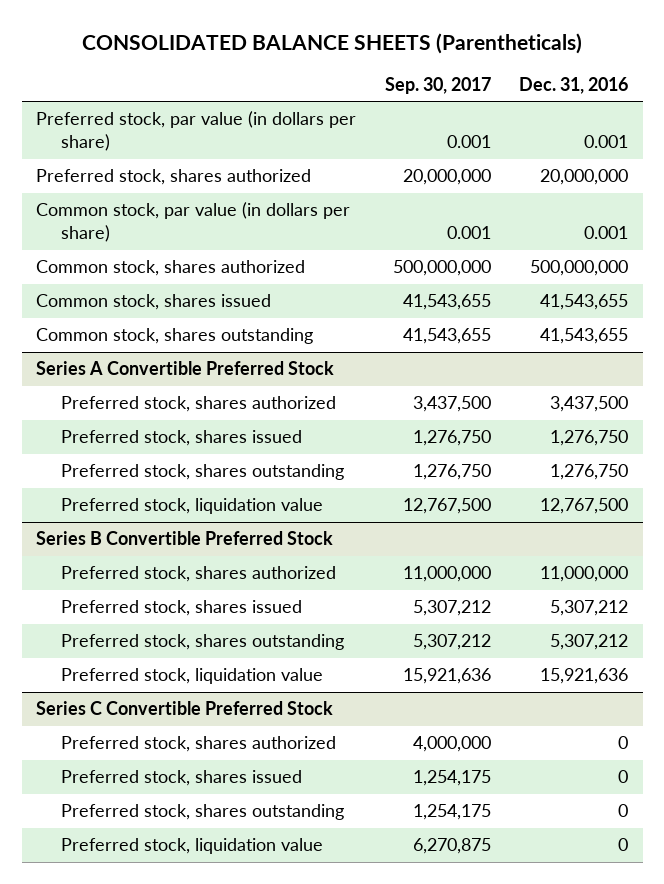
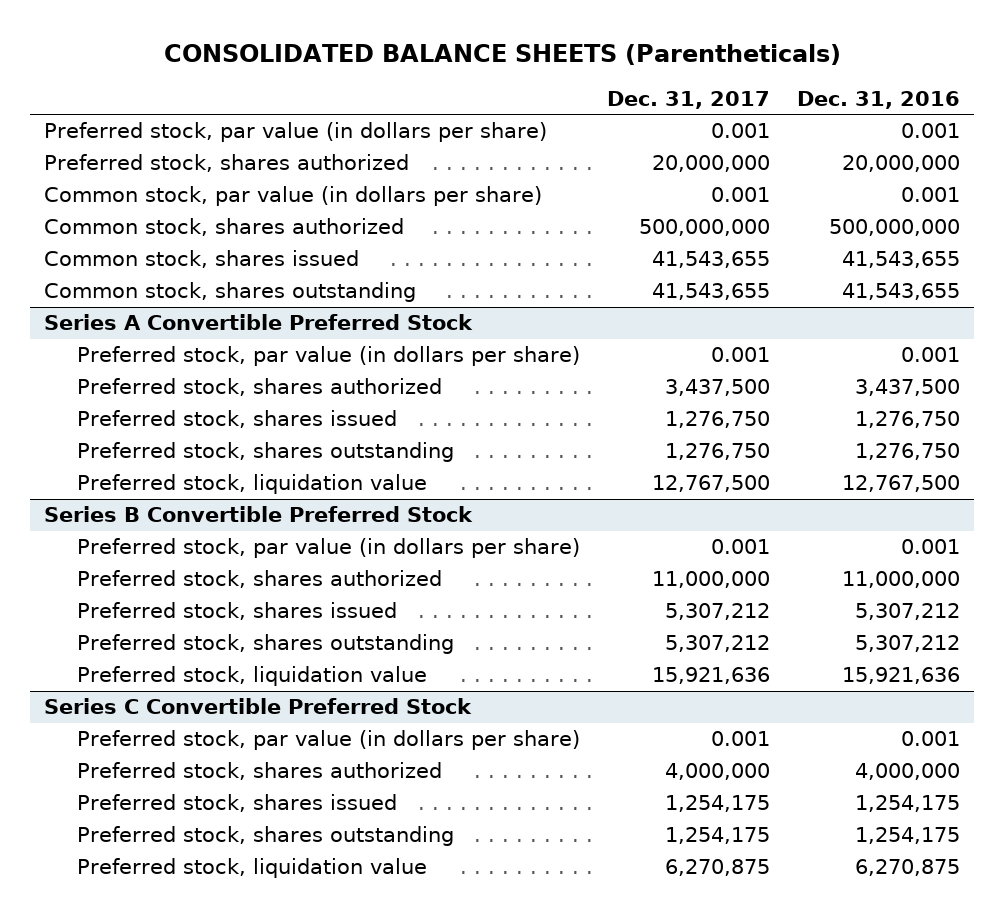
[384,76,491,94] Sep. 30, 2017 -> none
none -> [607,90,771,109] Dec. 31, 2017
none -> [76,346,580,367] Preferred stock, par value (in dollars per share)
none -> [76,538,580,559] Preferred stock, par value (in dollars per share)
none -> [76,730,580,751] Preferred stock, par value (in dollars per share)
[618,736,629,750] 0 -> [855,763,961,781] 4,000,000
[618,770,629,784] 0 -> [855,795,961,813] 1,254,175
[618,804,629,818] 0 -> [855,827,961,845] 1,254,175
[618,838,629,852] 0 -> [855,859,961,877] 6,270,875

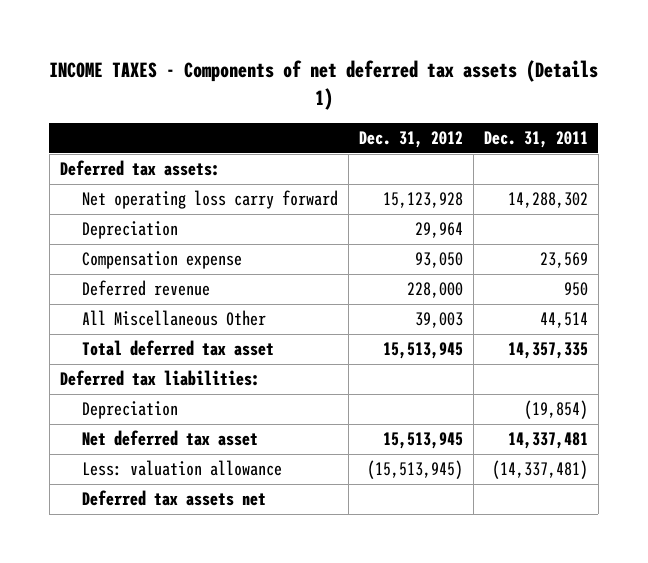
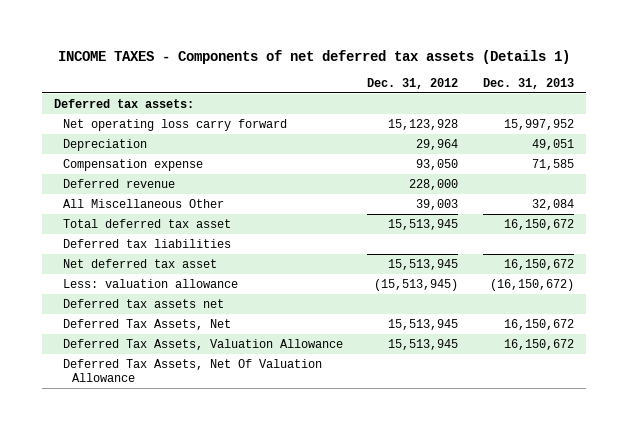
[483,131,588,149] Dec. 31, 2011 -> none
none -> [482,77,574,89] Dec. 31, 2013
[82,401,179,420] Depreciation -> none
[59,370,260,387] Deferred tax liabilities: -> [63,238,232,248] Deferred tax liabilities
none -> [63,318,232,330] Deferred Tax Assets, Net
none -> [63,338,344,350] Deferred Tax Assets, Valuation Allowance
none -> [63,358,323,383] Deferred Tax Assets, Net Of Valuation Allowance

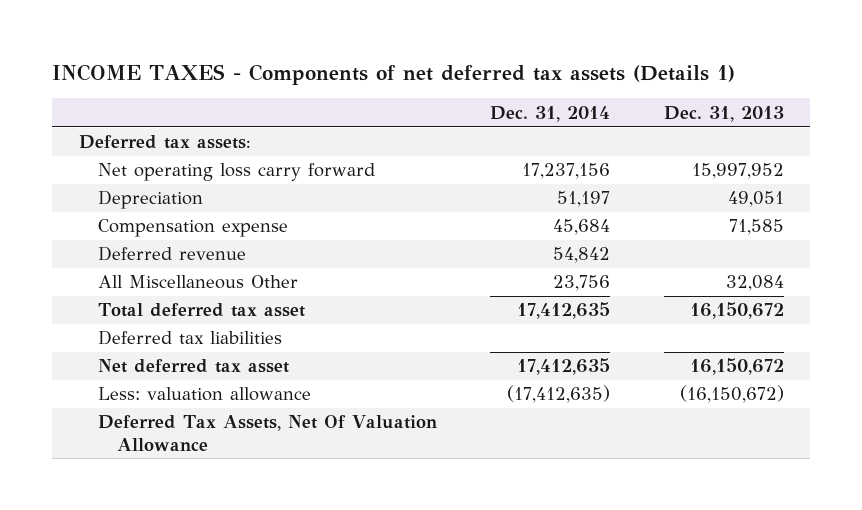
[367,77,459,89] Dec. 31, 2012 -> none
none -> [490,105,611,122] Dec. 31, 2014
[63,298,225,308] Deferred tax assets net -> none
[63,318,232,330] Deferred Tax Assets, Net -> none
[63,338,344,350] Deferred Tax Assets, Valuation Allowance -> none

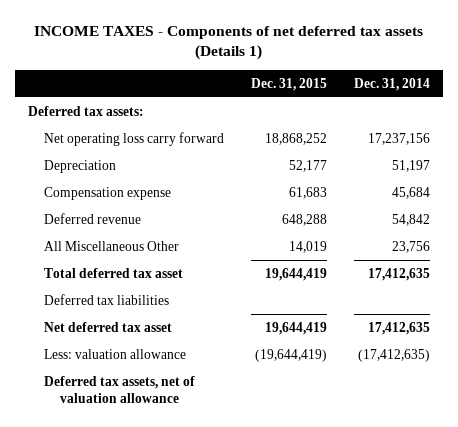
[663,105,784,122] Dec. 31, 2013 -> none
none -> [251,77,328,91] Dec. 31, 2015
[97,415,437,451] Deferred Tax Assets, Net Of Valuation Allowance -> [44,375,196,404] Deferred tax assets, net of valuation allowance

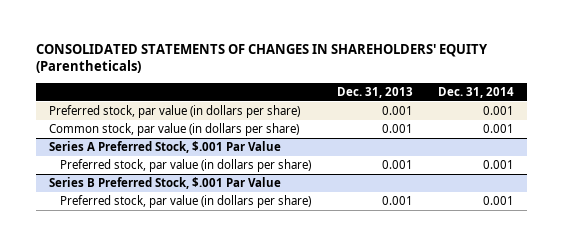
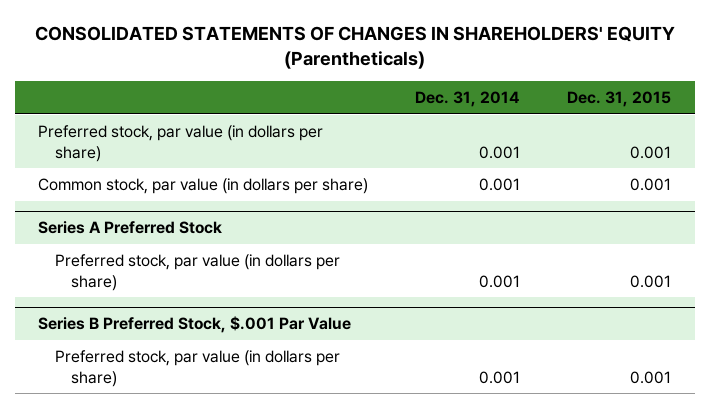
[336,86,413,98] Dec. 31, 2013 -> none
none -> [567,90,672,107] Dec. 31, 2015
[48,141,281,154] Series A Preferred Stock, $.001 Par Value -> [38,221,223,235] Series A Preferred Stock

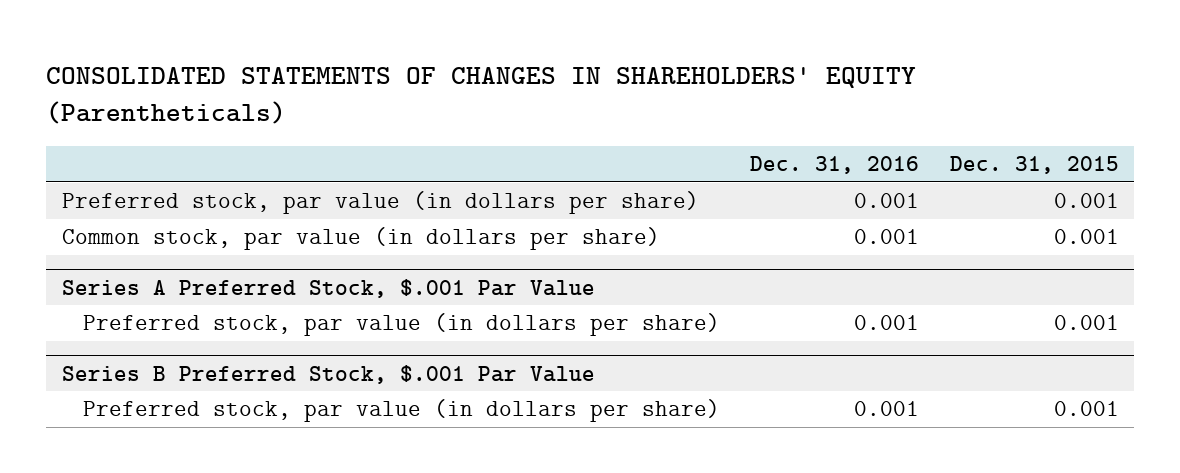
[415,90,521,107] Dec. 31, 2014 -> none
none -> [750,156,920,175] Dec. 31, 2016
[38,221,223,235] Series A Preferred Stock -> [61,278,595,298] Series A Preferred Stock, $.001 Par Value

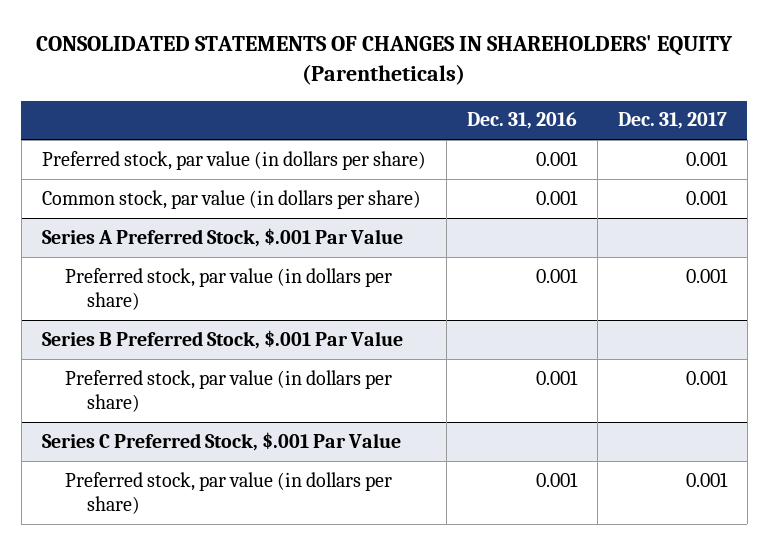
[949,156,1119,175] Dec. 31, 2015 -> none
none -> [617,112,727,130] Dec. 31, 2017
none -> [41,431,401,451] Series C Preferred Stock, $.001 Par Value
none -> [64,471,392,514] Preferred stock, par value (in dollars per share)

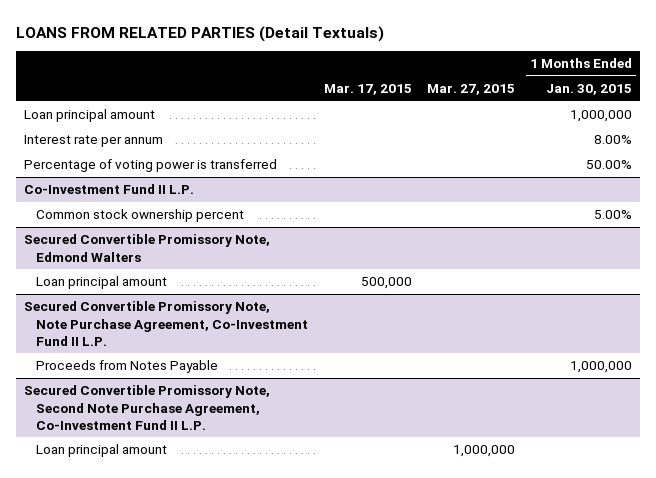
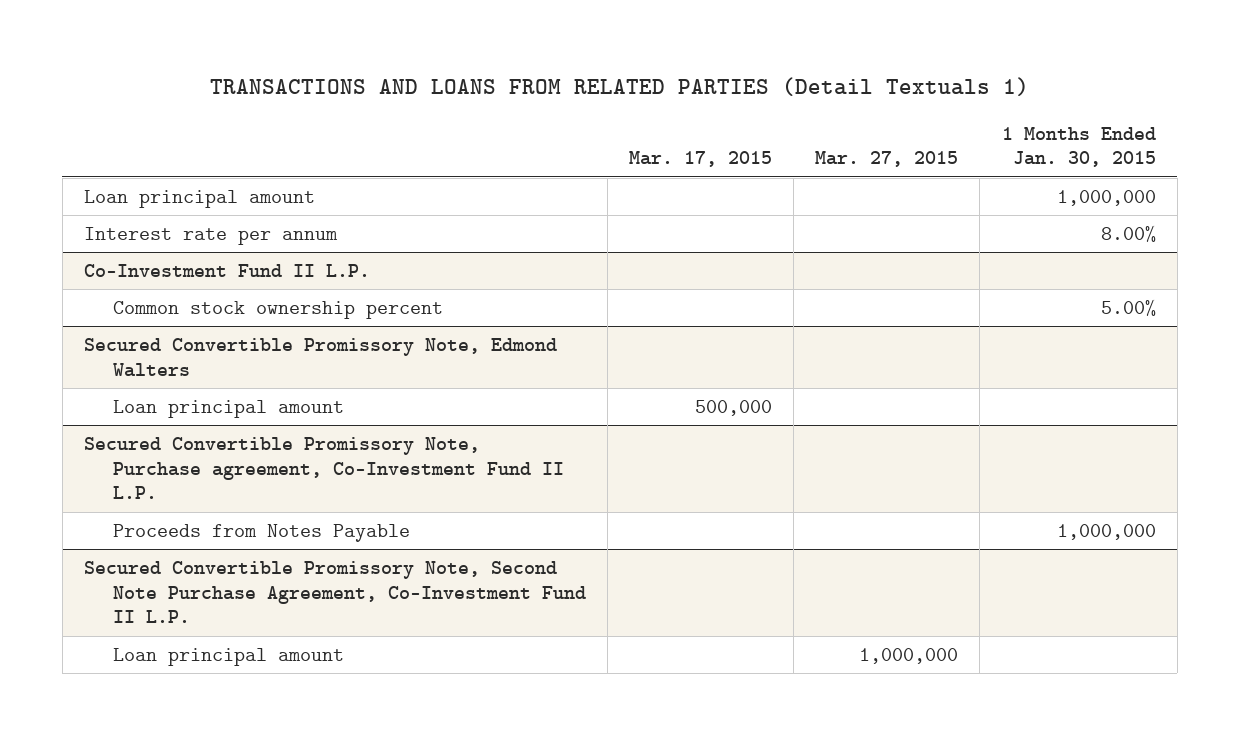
[16,25,385,42] LOANS FROM RELATED PARTIES (Detail Textuals) -> [209,77,1029,97] TRANSACTIONS AND LOANS FROM RELATED PARTIES (Detail Textuals 1)
[24,159,278,173] Percentage of voting power is transferred -> none
[24,301,309,346] Secured Convertible Promissory Note, Note Purchase Agreement, Co-Investment Fund II L.P. -> [83,436,564,500] Secured Convertible Promissory Note, Purchase agreement, Co-Investment Fund II L.P.

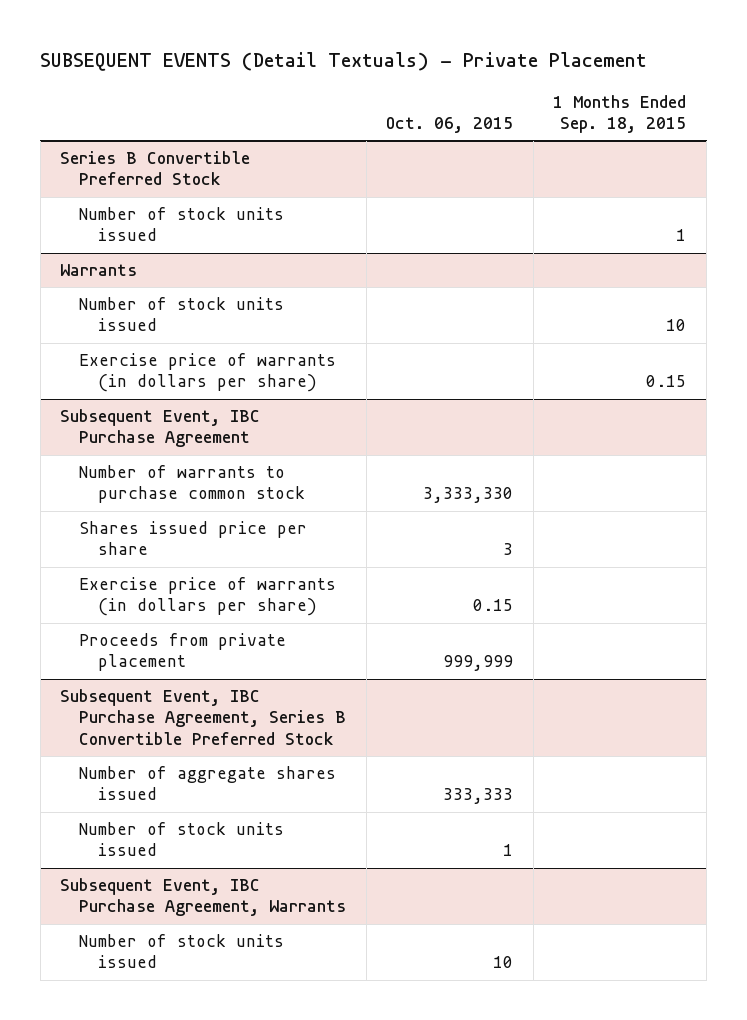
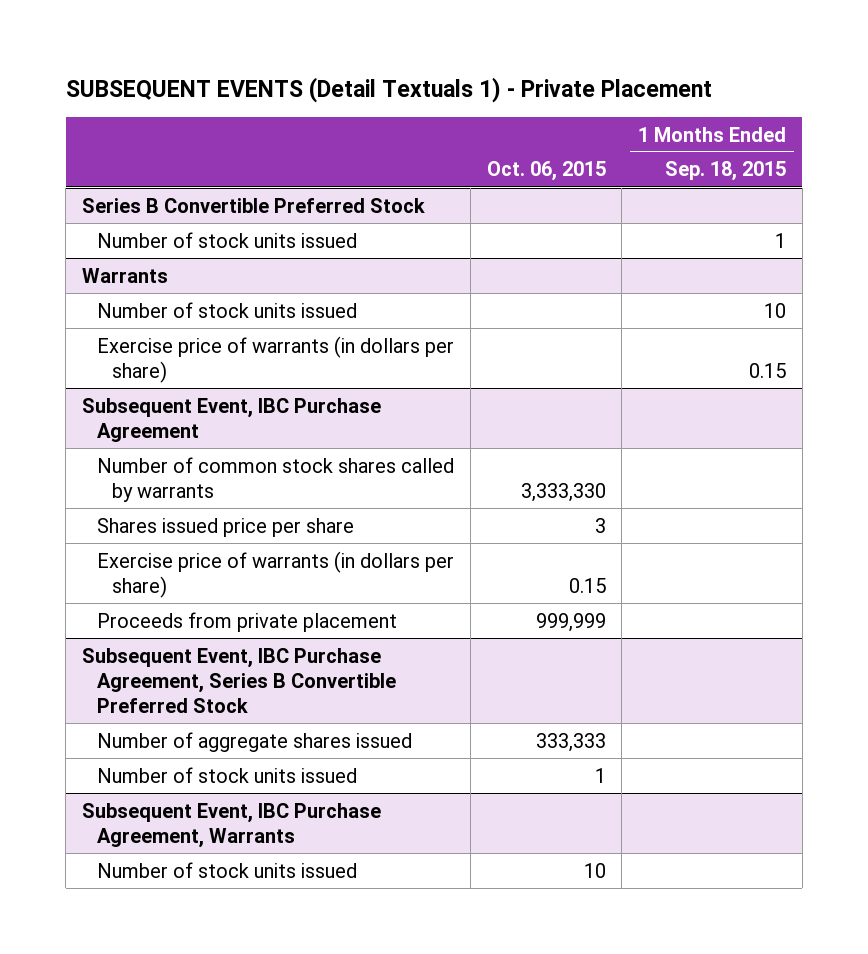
[40,52,648,72] SUBSEQUENT EVENTS (Detail Textuals) - Private Placement -> [65,77,712,104] SUBSEQUENT EVENTS (Detail Textuals 1) - Private Placement
[78,465,305,504] Number of warrants to purchase common stock -> [97,456,455,502] Number of common stock shares called by warrants

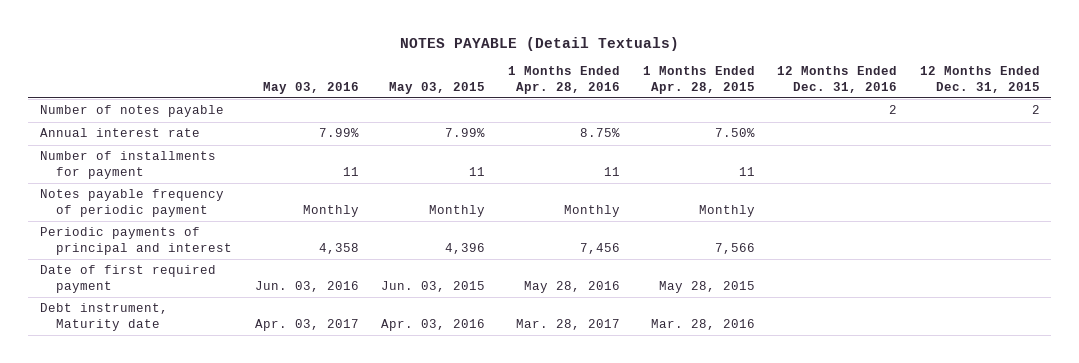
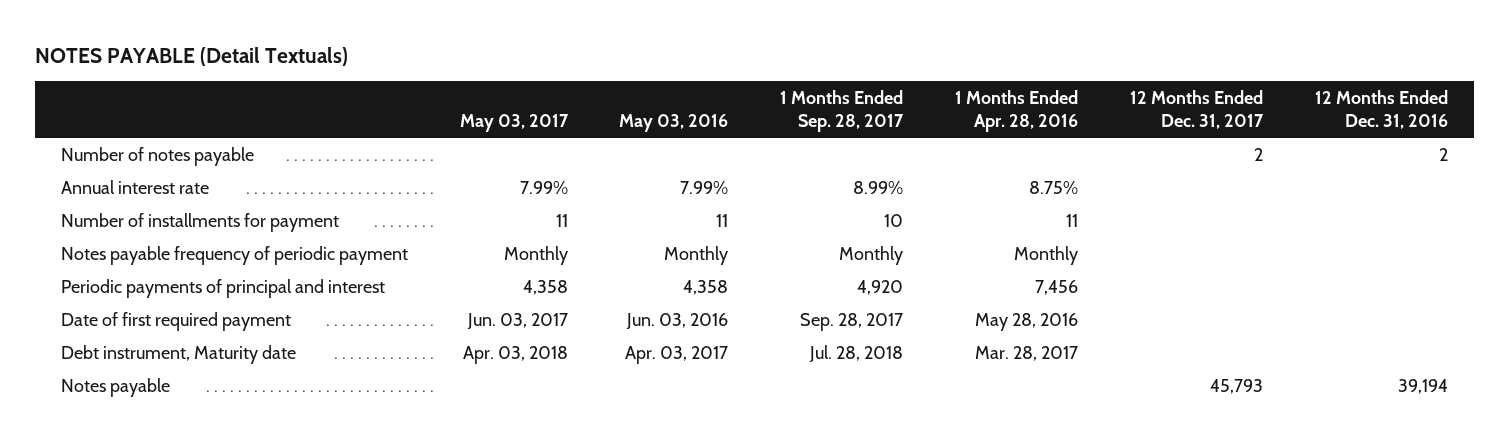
[389,81,486,94] May 03, 2015 -> none
[642,66,755,94] 1 Months Ended Apr. 28, 2015 -> none
[919,66,1040,93] 12 Months Ended Dec. 31, 2015 -> none
none -> [459,114,569,133] May 03, 2017
none -> [780,89,905,133] 1 Months Ended Sep. 28, 2017
none -> [1130,89,1265,130] 12 Months Ended Dec. 31, 2017
none -> [60,377,170,397] Notes payable

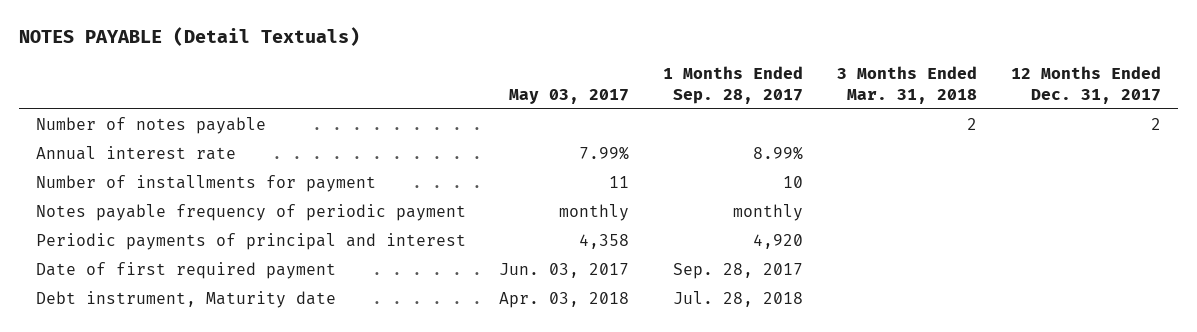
[619,114,729,133] May 03, 2016 -> none
[955,89,1079,133] 1 Months Ended Apr. 28, 2016 -> none
[1314,89,1448,130] 12 Months Ended Dec. 31, 2016 -> none
none -> [837,66,978,104] 3 Months Ended Mar. 31, 2018
[503,245,568,265] Monthly -> [559,204,630,222] monthly
[839,245,904,265] Monthly -> [733,204,804,222] monthly
[60,377,170,397] Notes payable -> none

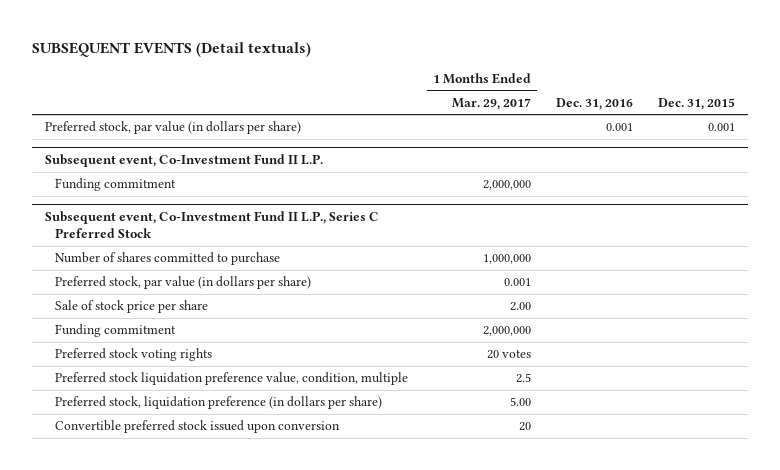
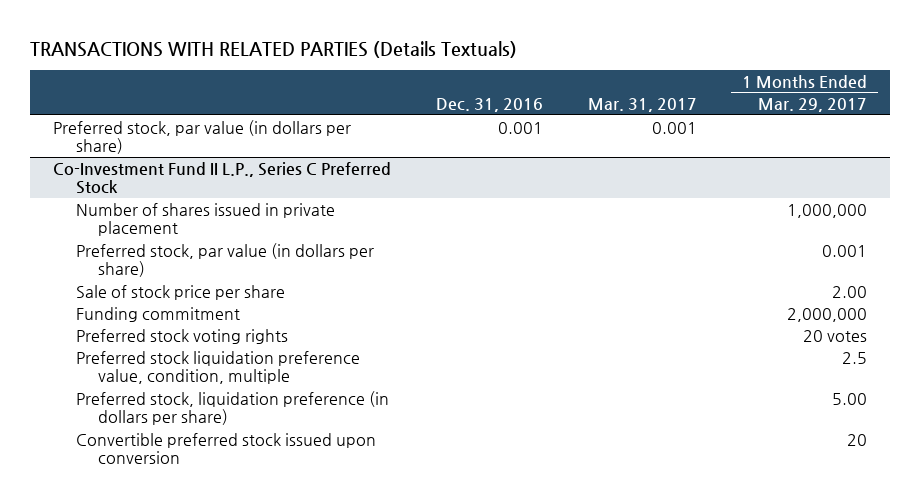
[32,41,312,57] SUBSEQUENT EVENTS (Detail textuals) -> [30,40,518,58] TRANSACTIONS WITH RELATED PARTIES (Details Textuals)
[658,97,736,110] Dec. 31, 2015 -> none
none -> [588,98,698,113] Mar. 31, 2017
[44,154,323,168] Subsequent event, Co-Investment Fund II L.P. -> none
[54,178,176,192] Funding commitment -> none
[44,211,379,239] Subsequent event, Co-Investment Fund II L.P., Series C Preferred Stock -> [52,161,391,195] Co-Investment Fund II L.P., Series C Preferred Stock
[54,252,280,266] Number of shares committed to purchase -> [75,202,335,237] Number of shares issued in private placement

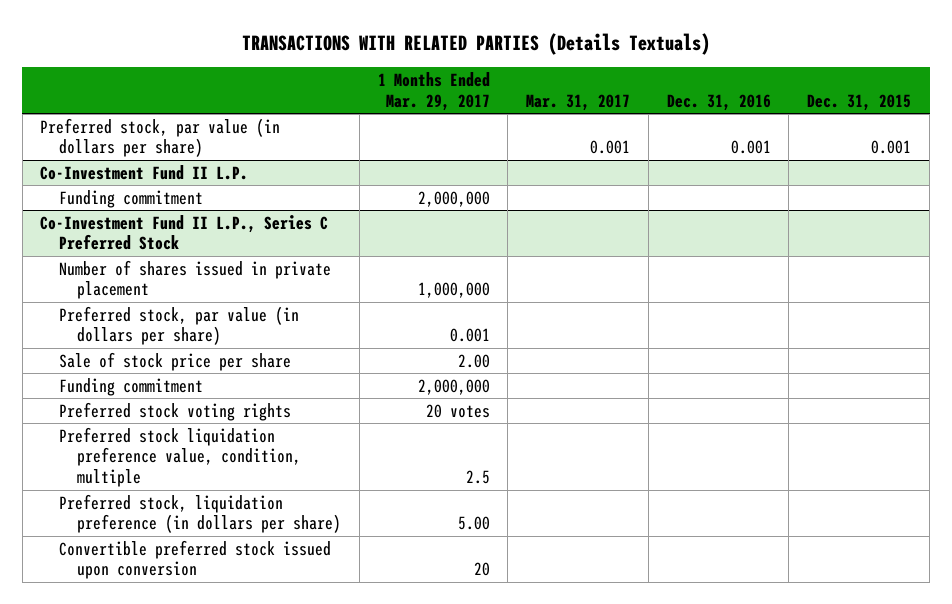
none -> [807,93,912,111] Dec. 31, 2015
none -> [40,164,249,180] Co-Investment Fund II L.P.
none -> [58,189,203,208] Funding commitment

